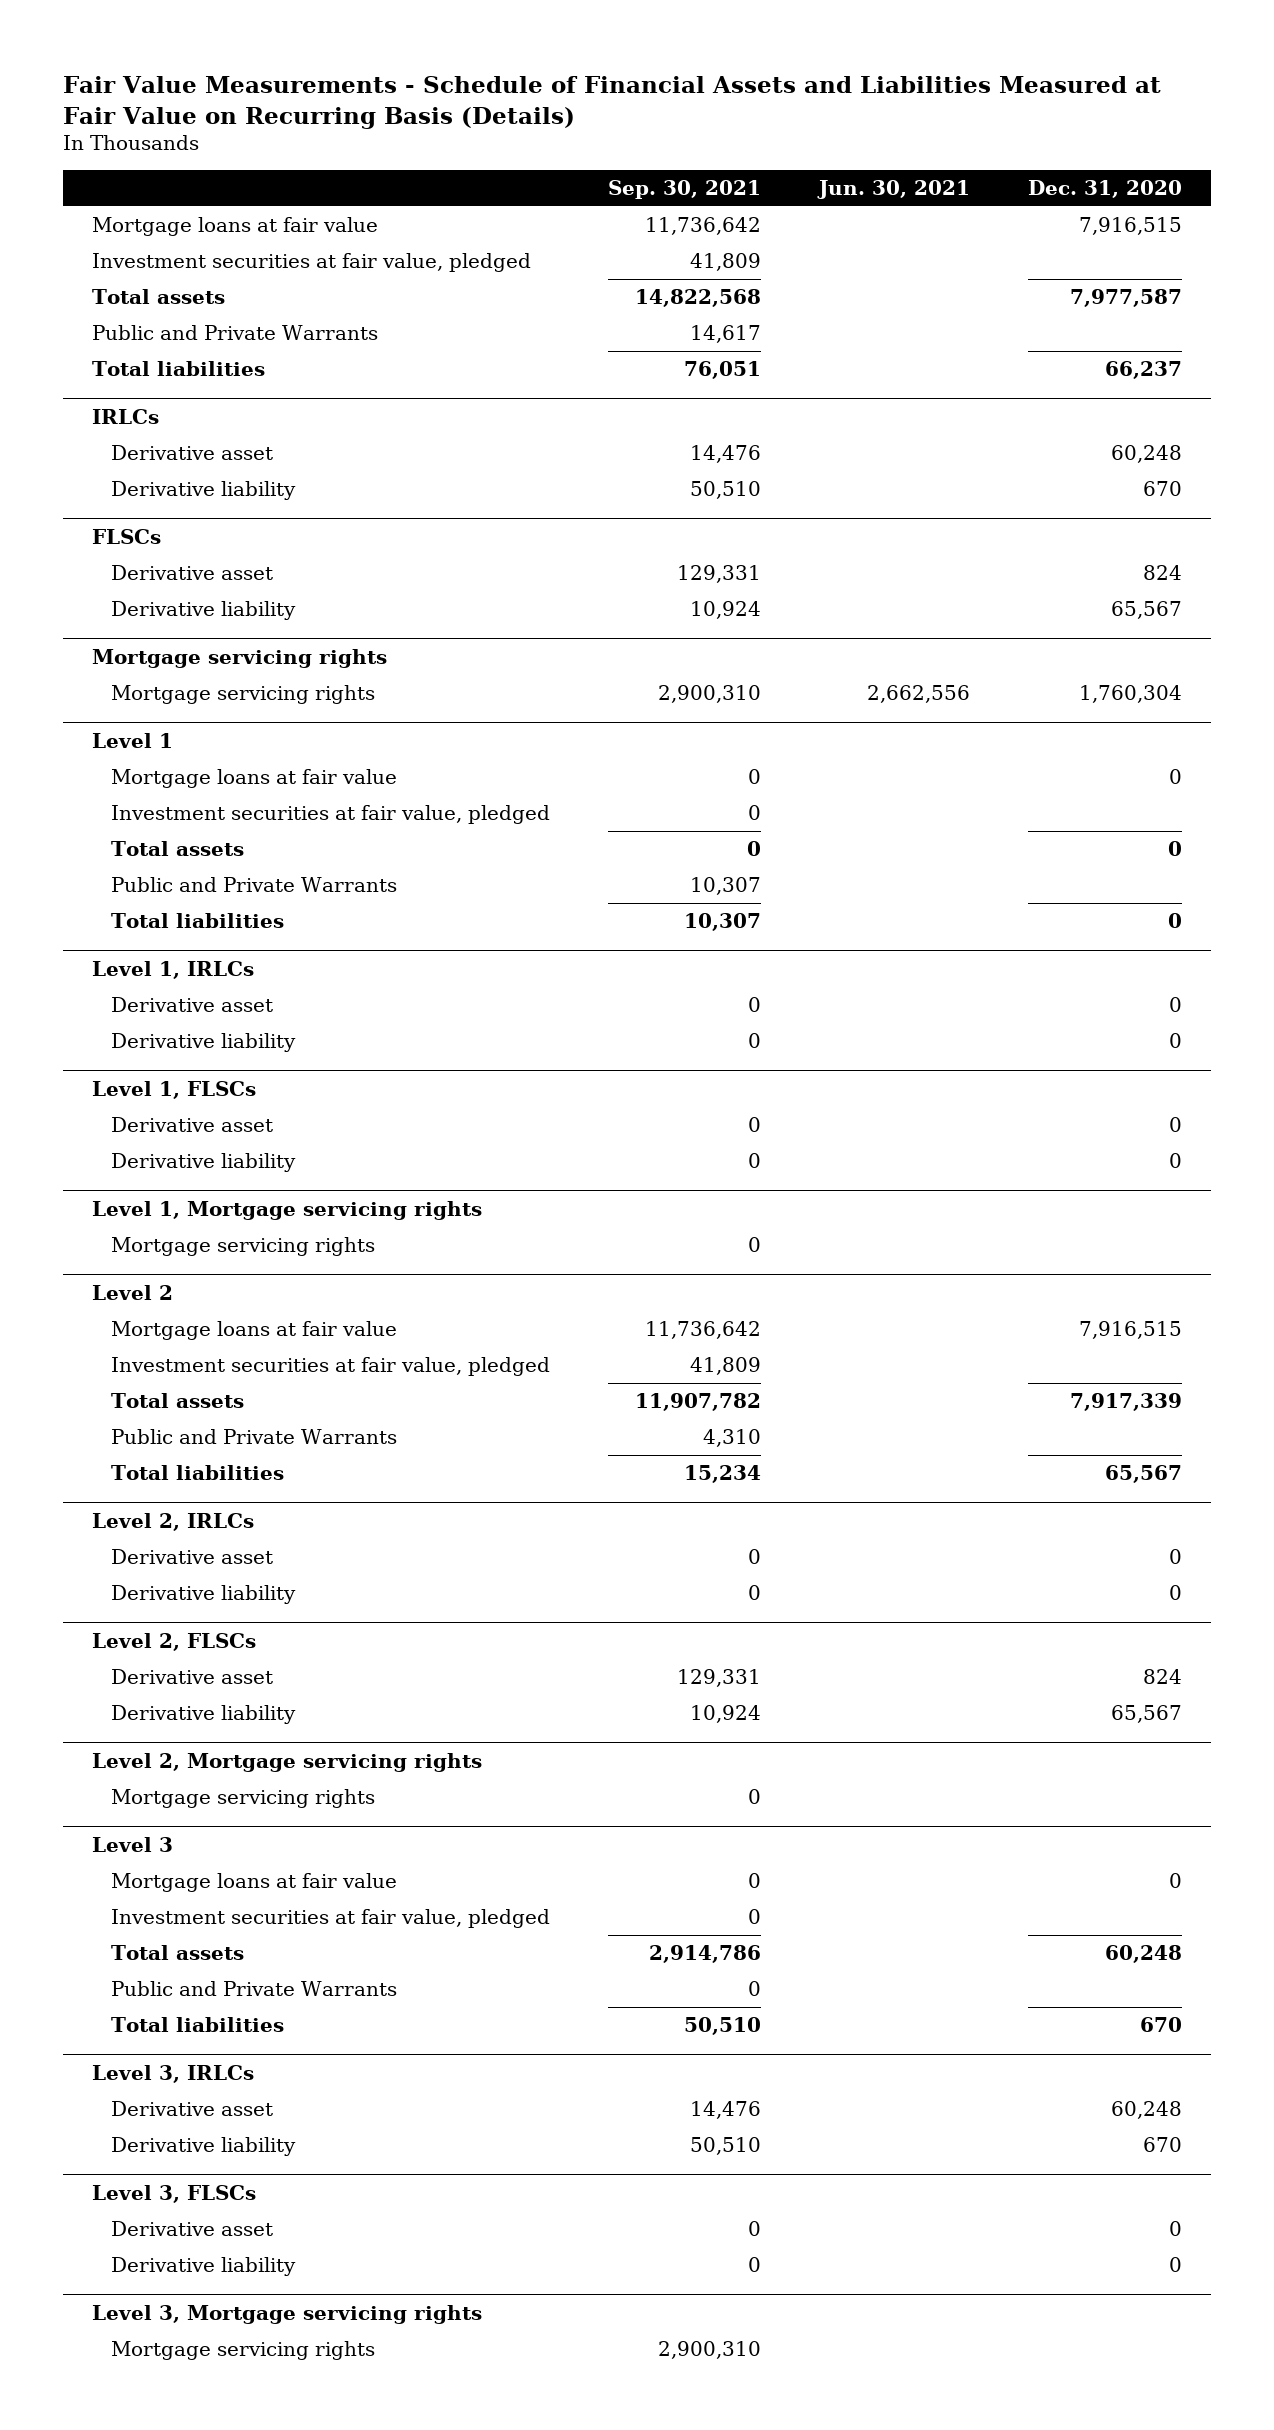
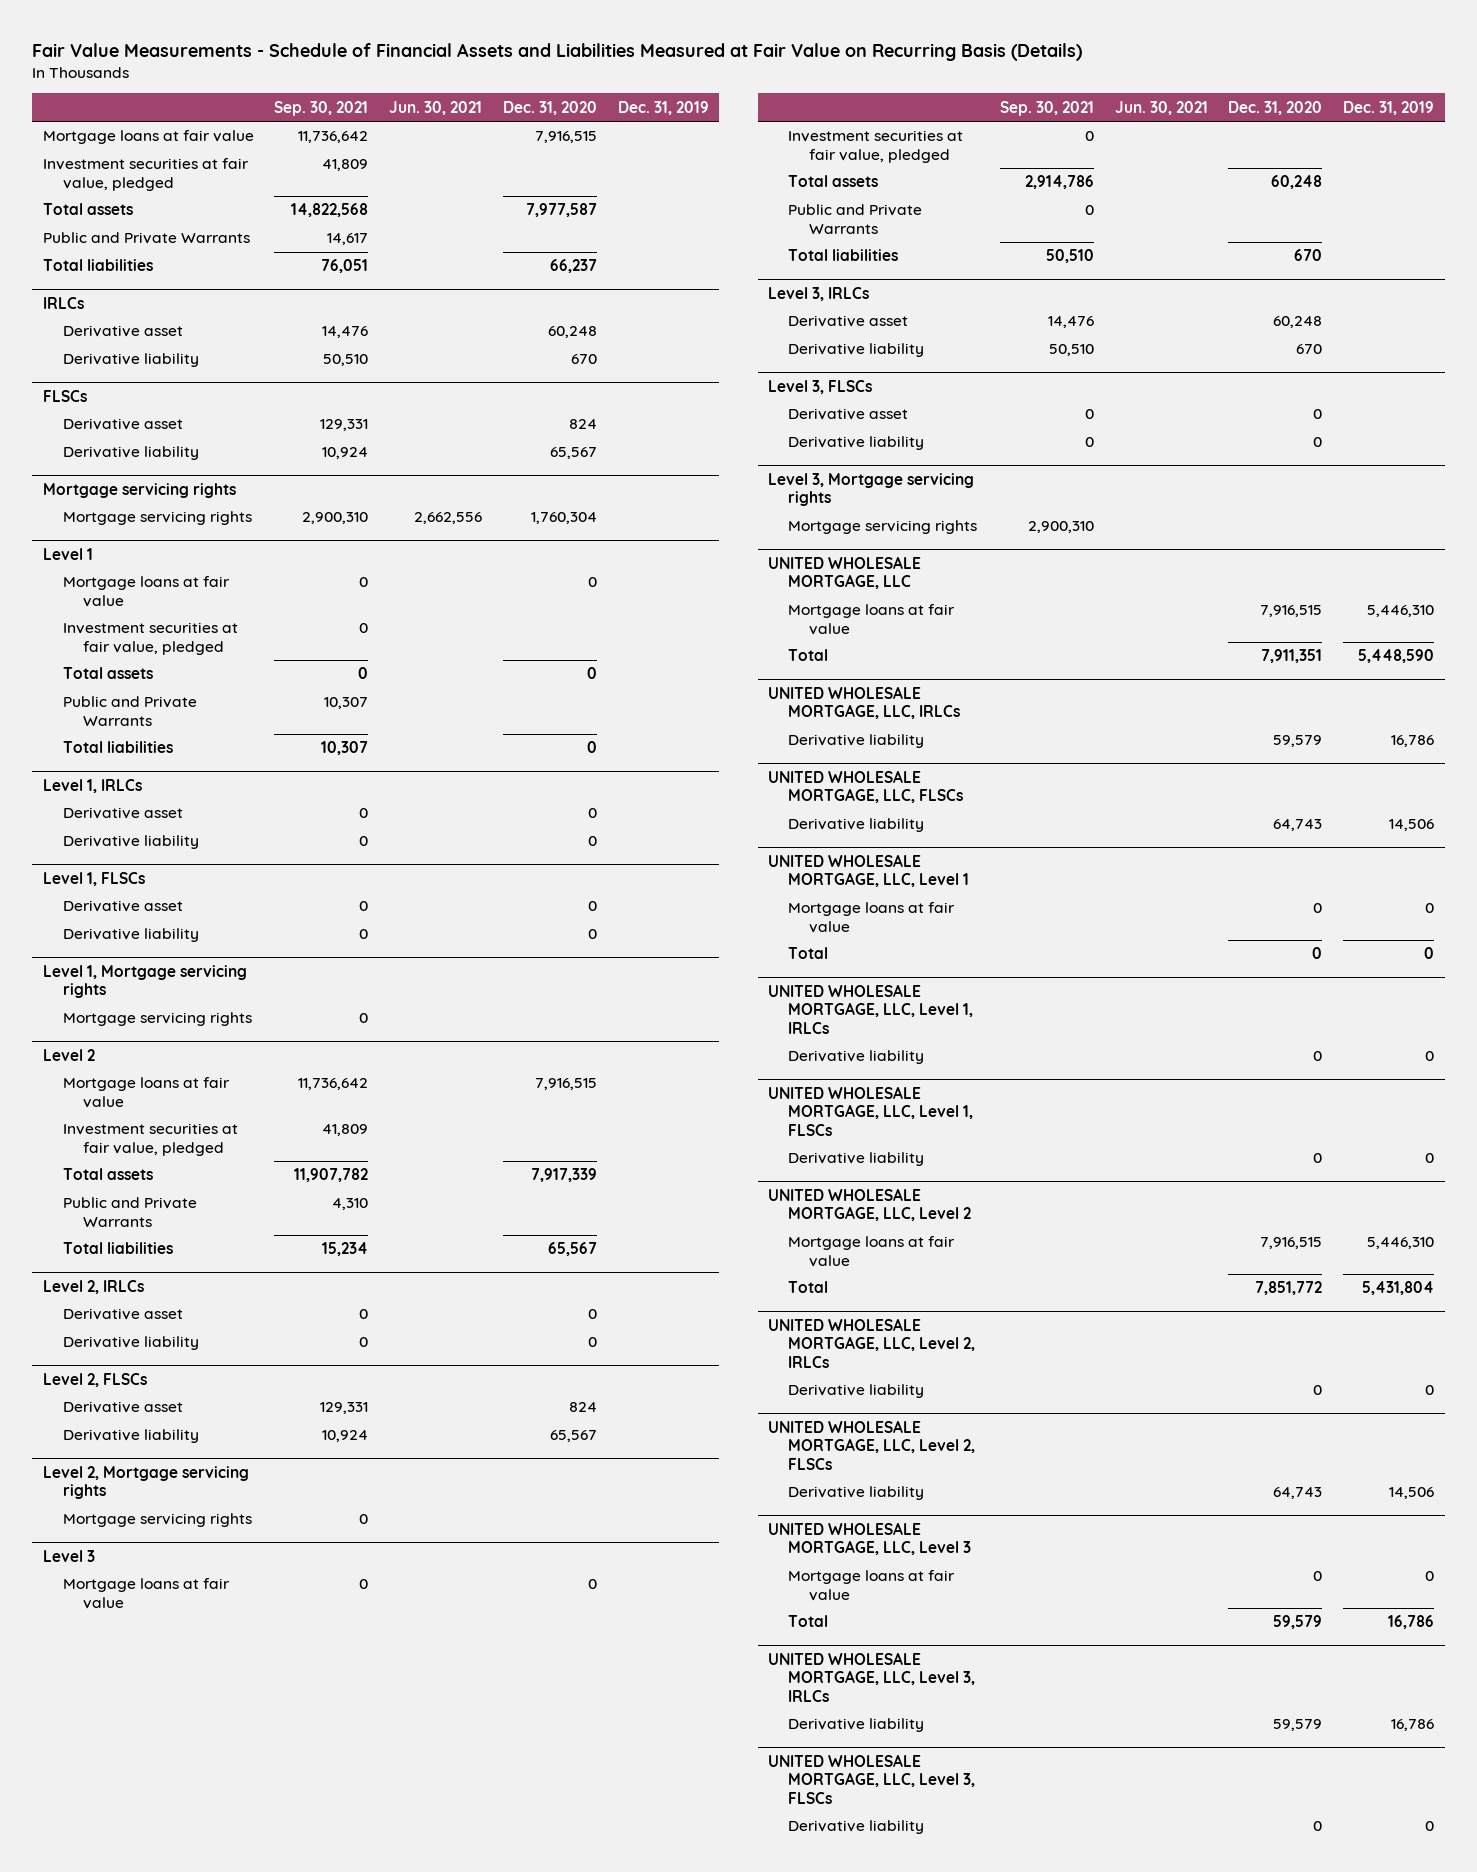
none -> [617,100,709,115] Dec. 31, 2019
none -> [768,555,922,590] UNITED WHOLESALE MORTGAGE, LLC
none -> [788,604,956,636] Mortgage loans at fair value
none -> [788,649,829,662] Total
none -> [768,685,961,720] UNITED WHOLESALE MORTGAGE, LLC, IRLCs
none -> [788,734,925,749] Derivative liability
none -> [768,769,964,804] UNITED WHOLESALE MORTGAGE, LLC, FLSCs
none -> [788,818,925,833] Derivative liability
none -> [768,853,970,888] UNITED WHOLESALE MORTGAGE, LLC, Level 1
none -> [788,902,956,934] Mortgage loans at fair value
none -> [788,947,829,960] Total
none -> [768,983,974,1034] UNITED WHOLESALE MORTGAGE, LLC, Level 1, IRLCs
none -> [788,1050,925,1065] Derivative liability
none -> [768,1085,974,1136] UNITED WHOLESALE MORTGAGE, LLC, Level 1, FLSCs
none -> [788,1152,925,1167] Derivative liability
none -> [768,1187,972,1222] UNITED WHOLESALE MORTGAGE, LLC, Level 2
none -> [788,1236,956,1268] Mortgage loans at fair value
none -> [788,1281,829,1294] Total
none -> [768,1317,976,1368] UNITED WHOLESALE MORTGAGE, LLC, Level 2, IRLCs
none -> [788,1384,925,1399] Derivative liability
none -> [768,1419,976,1470] UNITED WHOLESALE MORTGAGE, LLC, Level 2, FLSCs
none -> [788,1486,925,1501] Derivative liability
none -> [768,1521,972,1556] UNITED WHOLESALE MORTGAGE, LLC, Level 3
none -> [788,1570,956,1602] Mortgage loans at fair value
none -> [788,1615,829,1628] Total
none -> [768,1651,976,1702] UNITED WHOLESALE MORTGAGE, LLC, Level 3, IRLCs
none -> [788,1718,925,1733] Derivative liability
none -> [768,1753,976,1804] UNITED WHOLESALE MORTGAGE, LLC, Level 3, FLSCs
none -> [788,1820,925,1835] Derivative liability

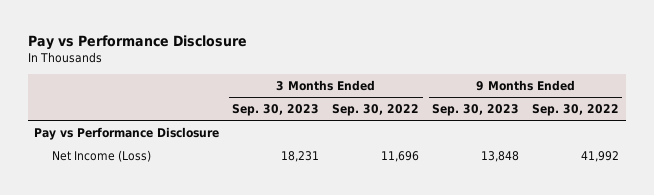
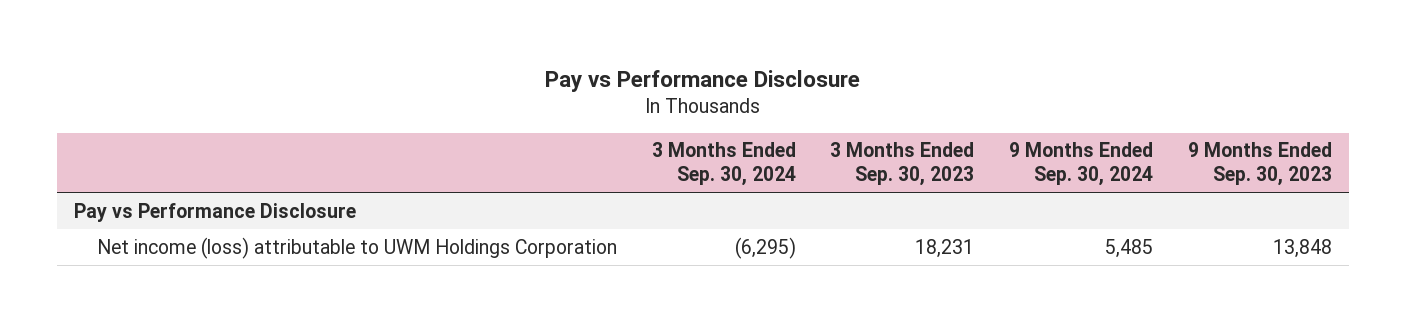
[332,103,420,116] Sep. 30, 2022 -> none
[532,103,620,116] Sep. 30, 2022 -> none
none -> [651,142,796,187] 3 Months Ended Sep. 30, 2024
none -> [1009,142,1154,187] 9 Months Ended Sep. 30, 2024
[51,149,151,162] Net Income (Loss) -> [97,236,618,259] Net income (loss) attributable to UWM Holdings Corporation

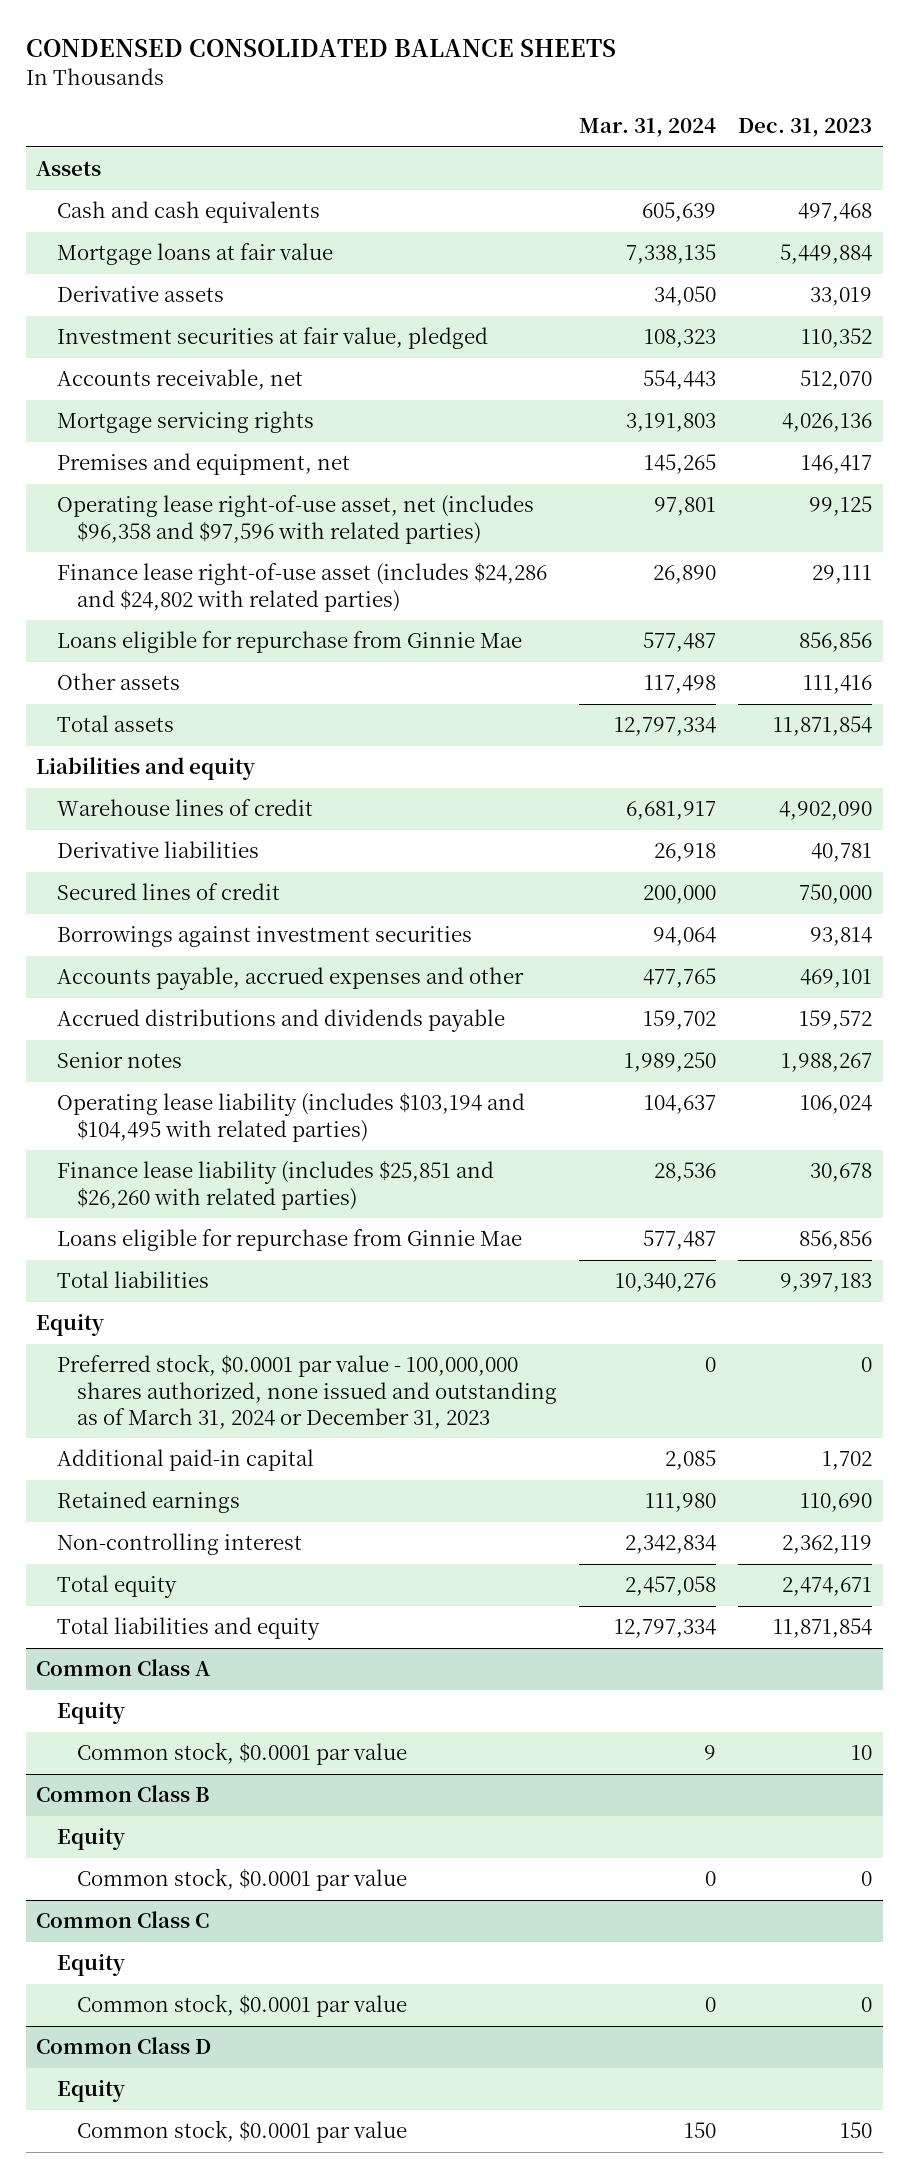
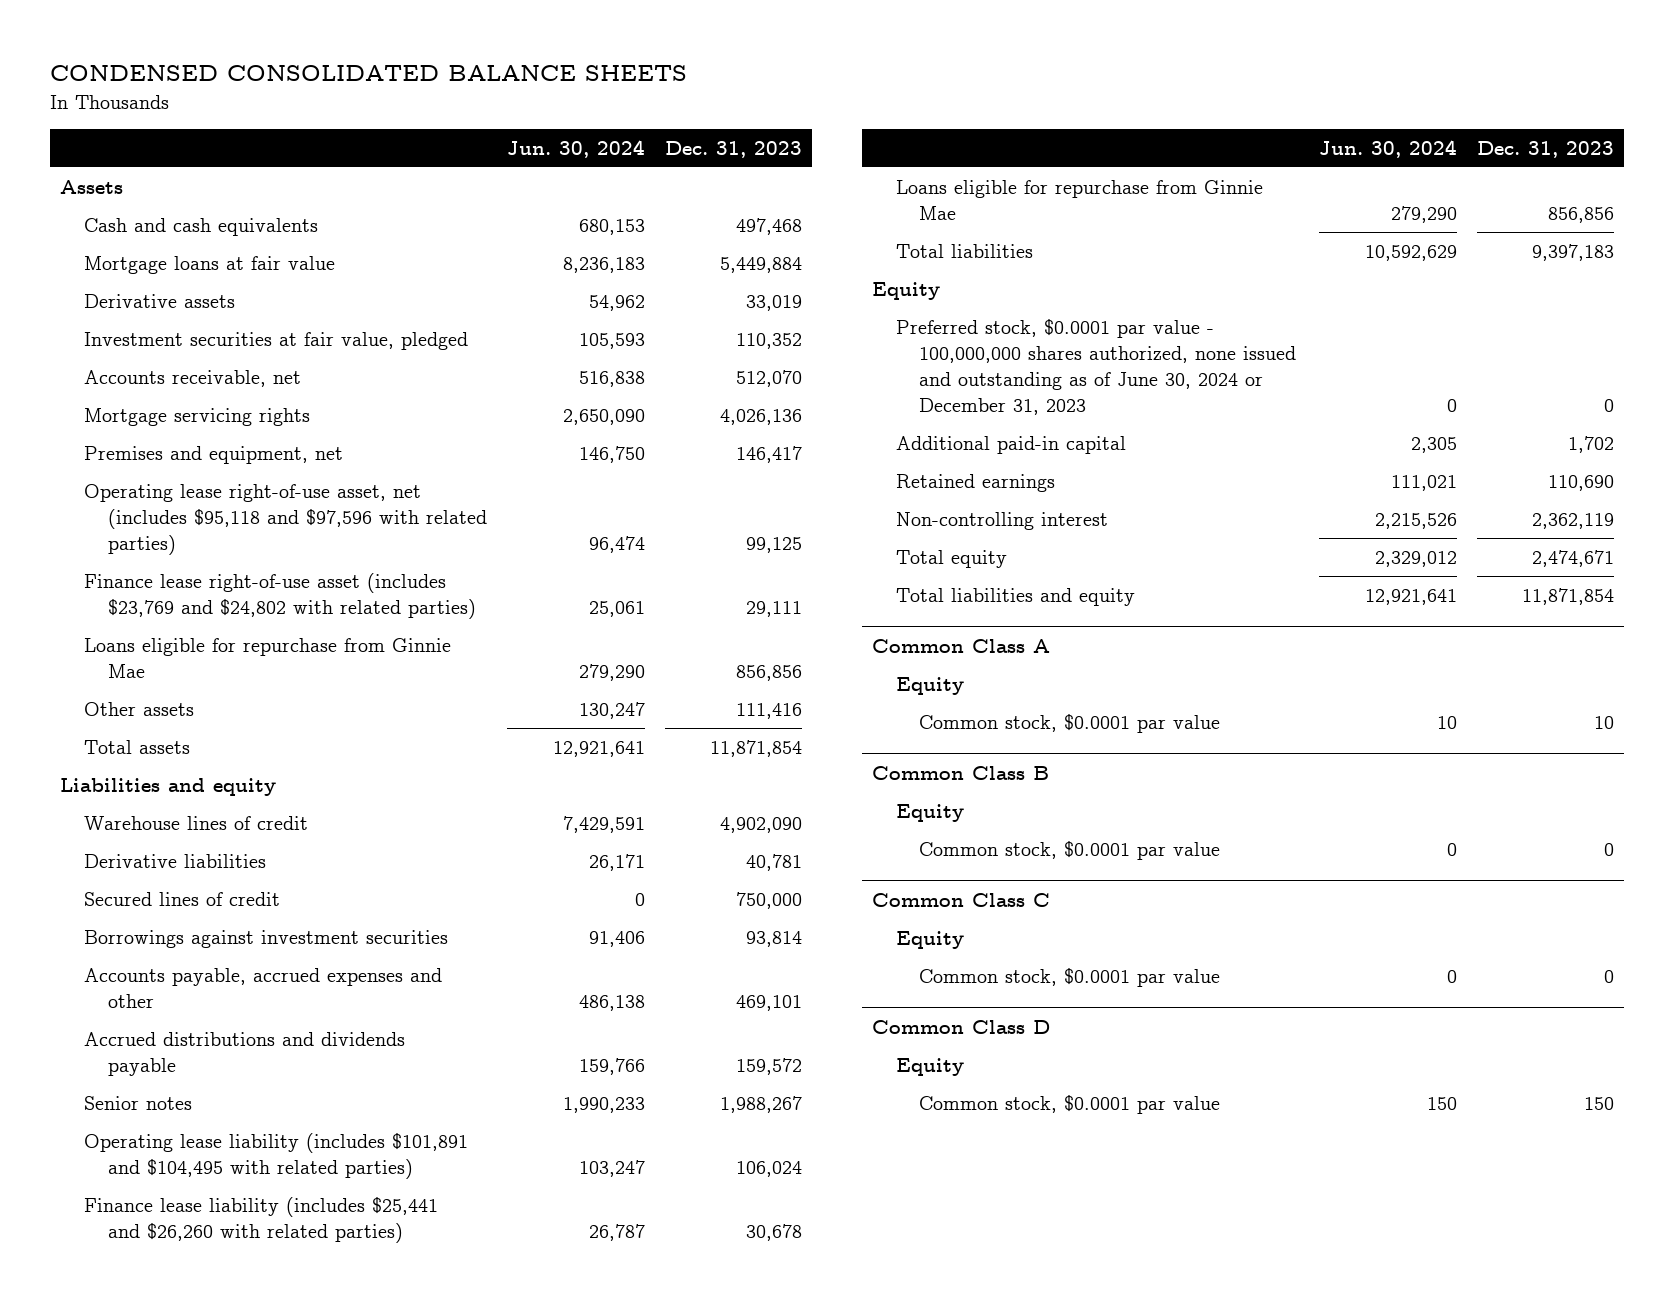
[578,118,716,138] Mar. 31, 2024 -> none
none -> [506,139,645,158] Jun. 30, 2024
[56,495,534,544] Operating lease right-of-use asset, net (includes $96,358 and $97,596 with related parties) -> [83,484,487,555] Operating lease right-of-use asset, net (includes $95,118 and $97,596 with related parties)
[56,562,547,612] Finance lease right-of-use asset (includes $24,286 and $24,802 with related parties) -> [83,573,476,619] Finance lease right-of-use asset (includes $23,769 and $24,802 with related parties)
[56,1092,525,1142] Operating lease liability (includes $103,194 and $104,495 with related parties) -> [83,1133,468,1179] Operating lease liability (includes $101,891 and $104,495 with related parties)
[56,1160,494,1210] Finance lease liability (includes $25,851 and $26,260 with related parties) -> [83,1197,438,1243] Finance lease liability (includes $25,441 and $26,260 with related parties)
[56,1354,558,1429] Preferred stock, $0.0001 par value - 100,000,000 shares authorized, none issued and outstanding as of March 31, 2024 or December 31, 2023 -> [895,319,1297,415] Preferred stock, $0.0001 par value - 100,000,000 shares authorized, none issued and outstanding as of June 30, 2024 or December 31, 2023

